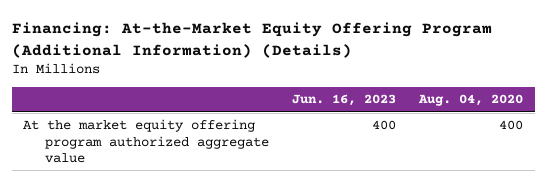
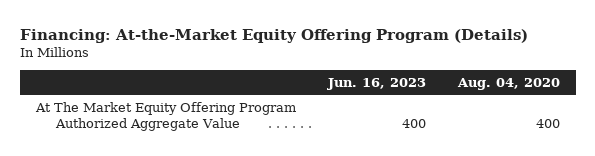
[11,22,492,58] Financing: At-the-Market Equity Offering Program (Additional Information) (Details) -> [19,28,528,43] Financing: At-the-Market Equity Offering Program (Details)
[23,119,269,163] At the market equity offering program authorized aggregate value -> [34,101,296,132] At The Market Equity Offering Program Authorized Aggregate Value

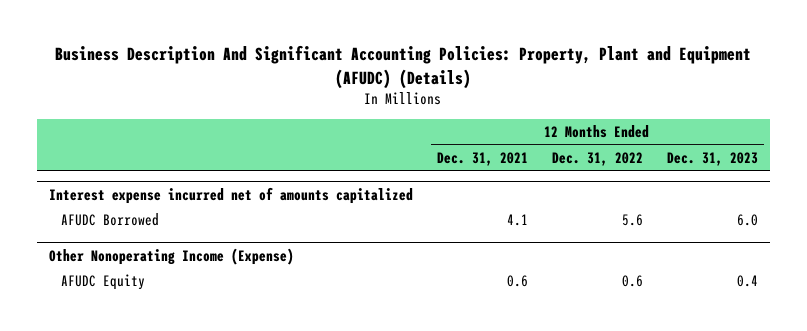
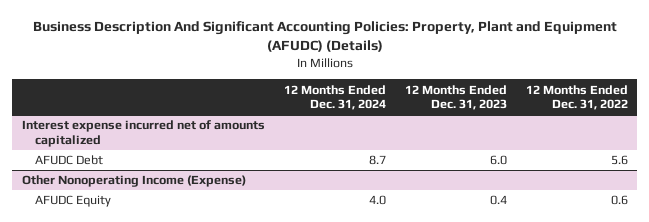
[436,152,528,167] Dec. 31, 2021 -> none
none -> [283,84,386,110] 12 Months Ended Dec. 31, 2024
[61,213,160,227] AFUDC Borrowed -> [34,155,103,166] AFUDC Debt

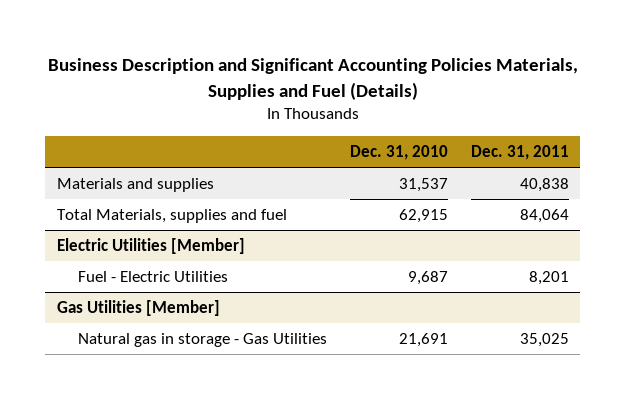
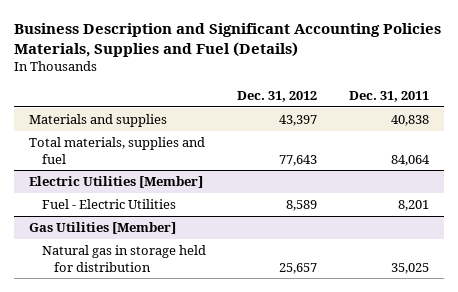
[349,144,448,160] Dec. 31, 2010 -> none
none -> [237,91,318,103] Dec. 31, 2012
[56,208,287,223] Total Materials, supplies and fuel -> [29,136,206,164] Total materials, supplies and fuel
[77,332,327,347] Natural gas in storage - Gas Utilities -> [41,244,206,272] Natural gas in storage held for distribution

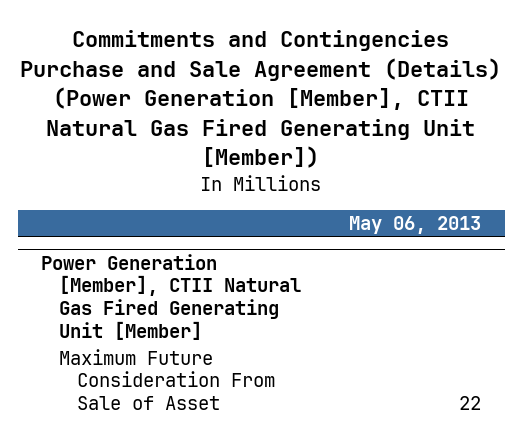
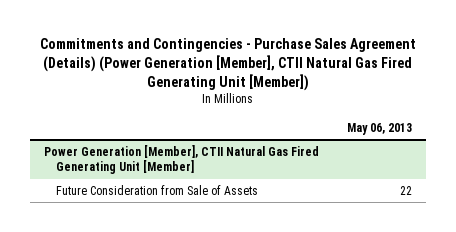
[20,30,502,169] Commitments and Contingencies Purchase and Sale Agreement (Details) (Power Generation [Member], CTII Natural Gas Fired Generating Unit [Member]) -> [39,38,416,92] Commitments and Contingencies - Purchase Sales Agreement (Details) (Power Generation [Member], CTII Natural Gas Fired Generating Unit [Member])
[59,348,276,410] Maximum Future Consideration From Sale of Asset -> [56,185,259,196] Future Consideration from Sale of Assets

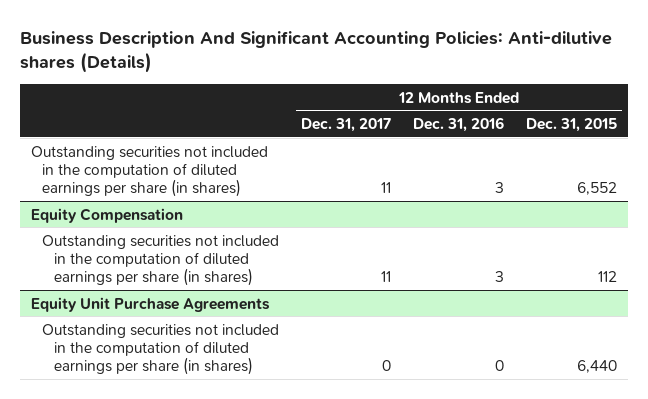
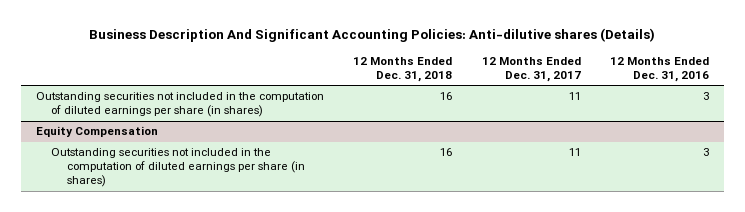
[525,118,617,133] Dec. 31, 2015 -> none
none -> [353,57,453,83] 12 Months Ended Dec. 31, 2018
[30,296,270,312] Equity Unit Purchase Agreements -> none
[42,323,280,375] Outstanding securities not included in the computation of diluted earnings per share (in shares) -> none

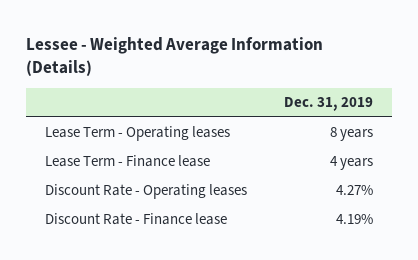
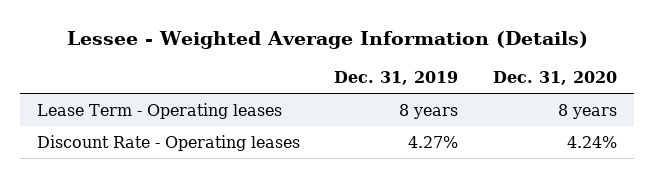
none -> [492,71,617,86] Dec. 31, 2020
[44,155,210,168] Lease Term - Finance lease -> none
[44,213,227,226] Discount Rate - Finance lease -> none

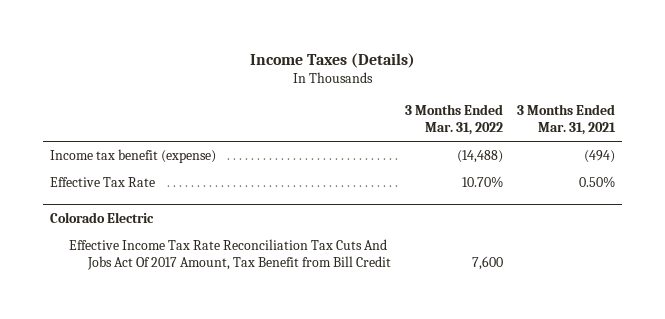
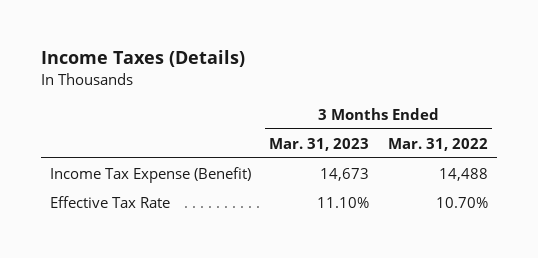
[517,104,617,136] 3 Months Ended Mar. 31, 2021 -> none
none -> [269,137,370,151] Mar. 31, 2023
[50,149,217,164] Income tax benefit (expense) -> [50,166,252,183] Income Tax Expense (Benefit)
[456,150,503,164] (14,488) -> [438,167,488,181] 14,488
[50,211,155,223] Colorado Electric -> none
[68,239,391,271] Effective Income Tax Rate Reconciliation Tax Cuts And Jobs Act Of 2017 Amount, Tax Benefit from Bill Credit -> none

